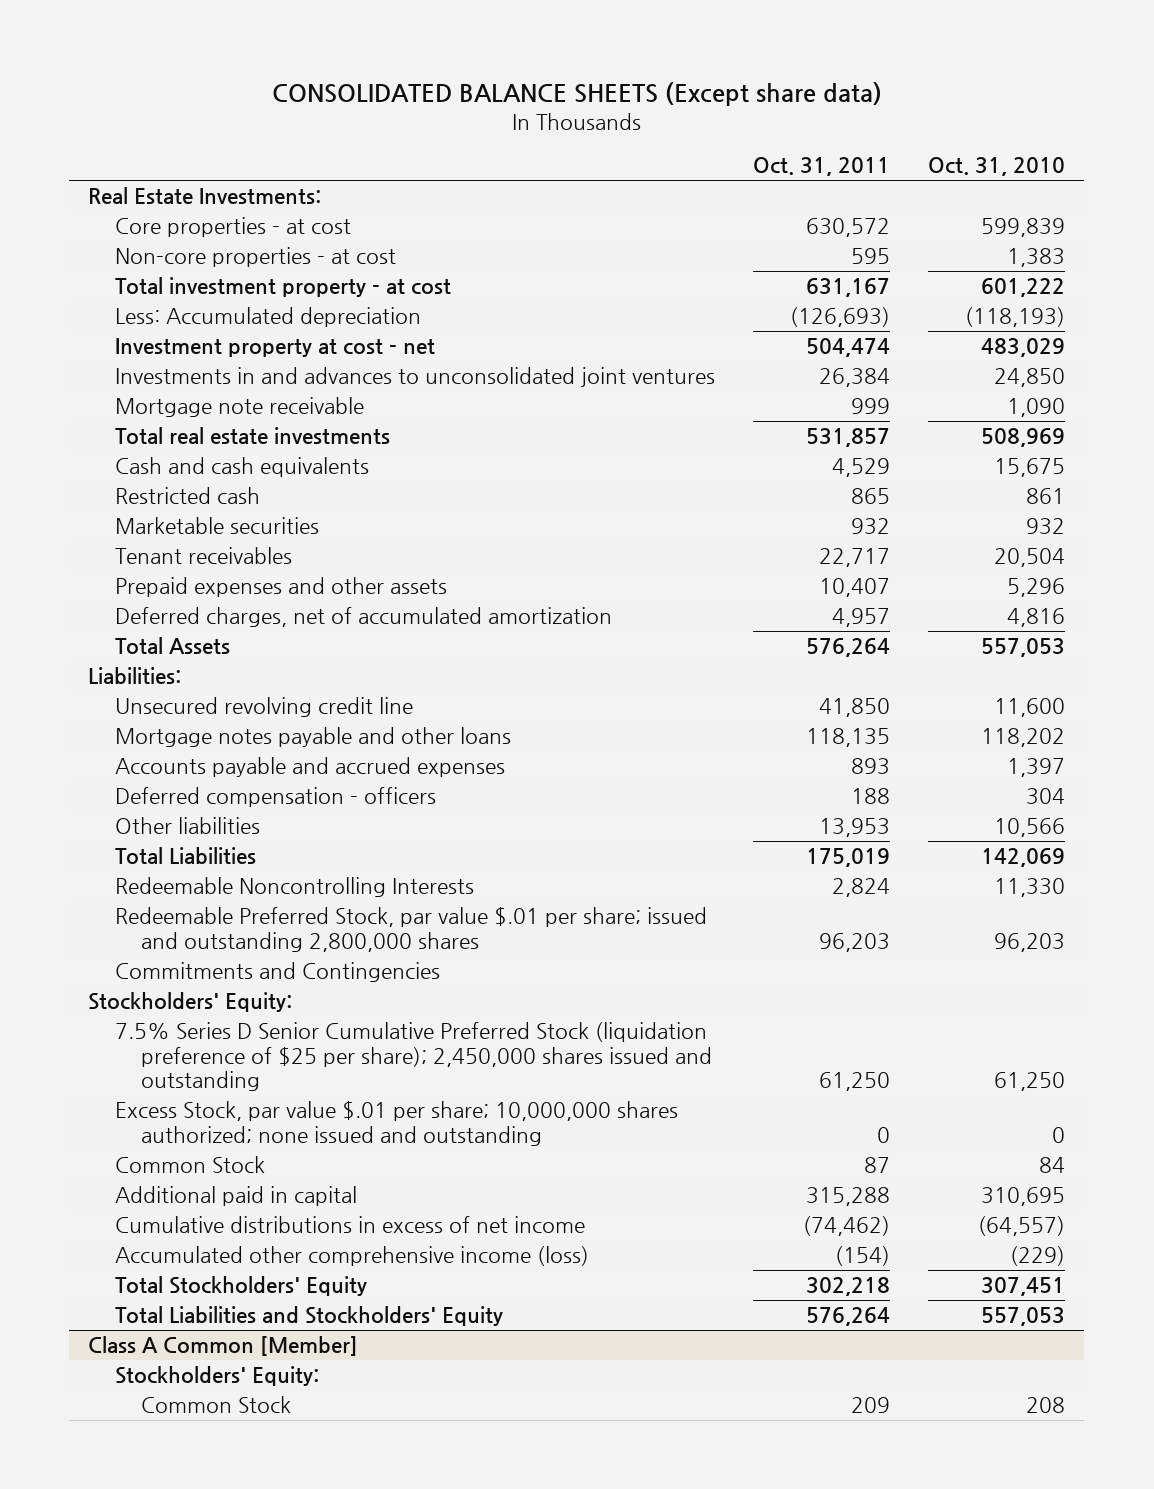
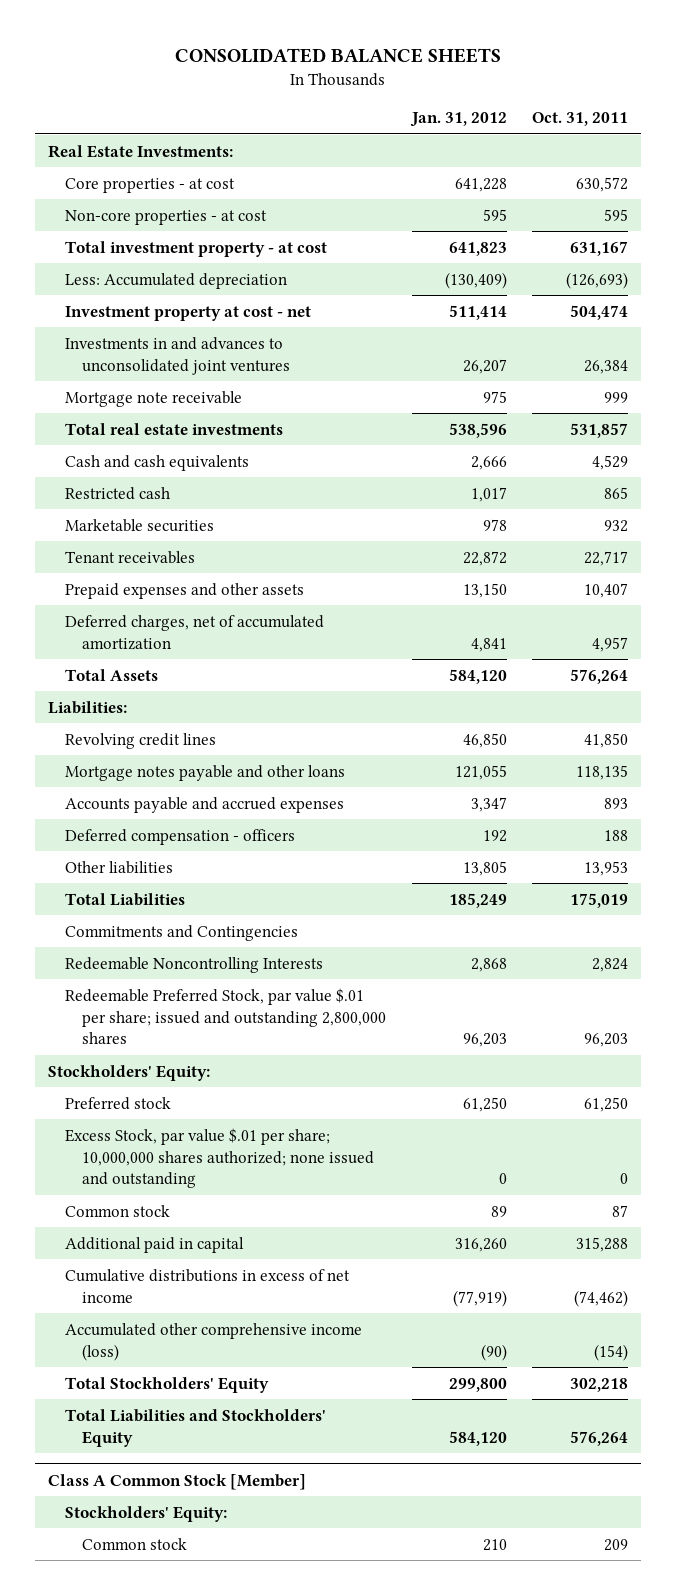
[271,82,882,107] CONSOLIDATED BALANCE SHEETS (Except share data) -> [175,47,502,63] CONSOLIDATED BALANCE SHEETS
[928,157,1066,177] Oct. 31, 2010 -> none
none -> [409,112,507,128] Jan. 31, 2012
[114,697,413,718] Unsecured revolving credit line -> [65,732,217,749] Revolving credit lines
[114,962,440,983] Commitments and Contingencies -> [65,924,299,941] Commitments and Contingencies
[114,1022,712,1092] 7.5% Series D Senior Cumulative Preferred Stock (liquidation preference of $25 per share); 2,450,000 shares issued and outstanding -> [65,1096,172,1110] Preferred stock
[114,1156,265,1174] Common Stock -> [65,1204,171,1217] Common stock
[88,1336,359,1357] Class A Common [Member] -> [48,1473,307,1490] Class A Common Stock [Member]
[140,1396,291,1414] Common Stock -> [82,1537,188,1550] Common stock

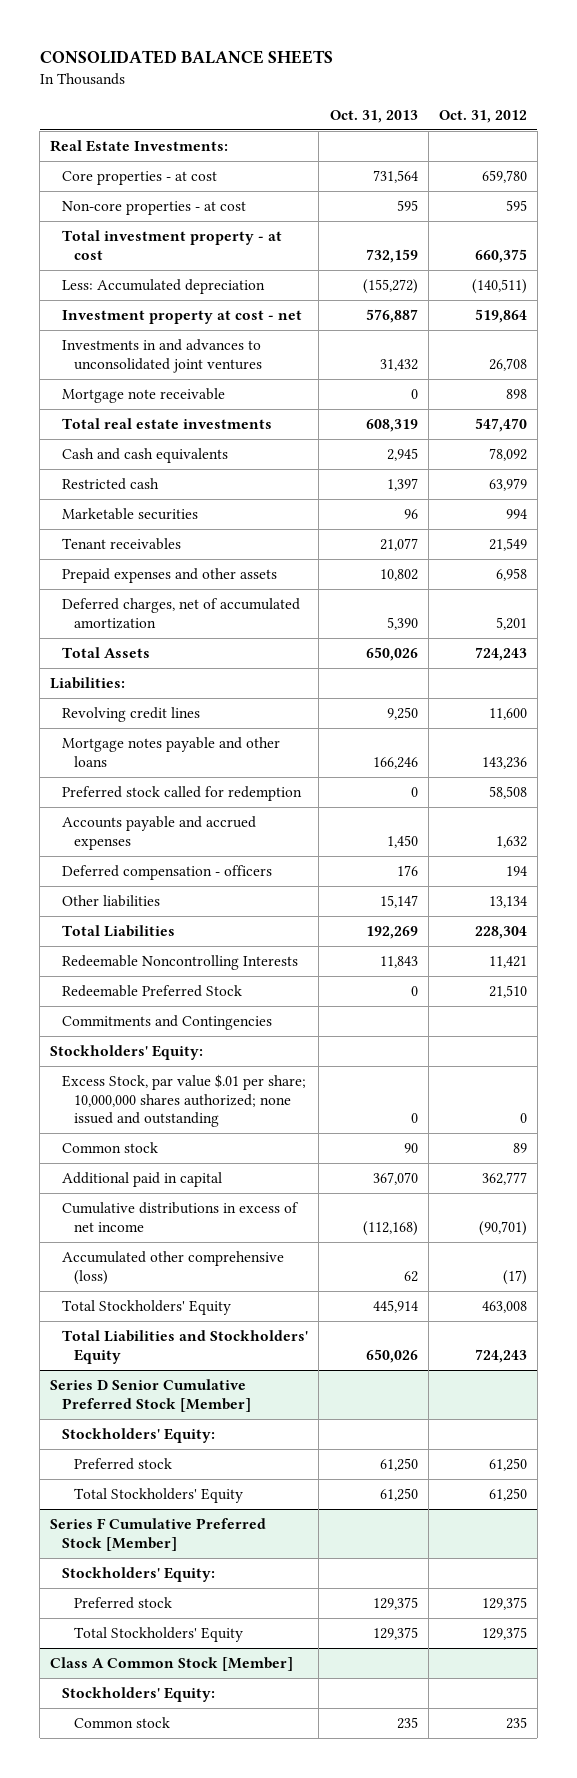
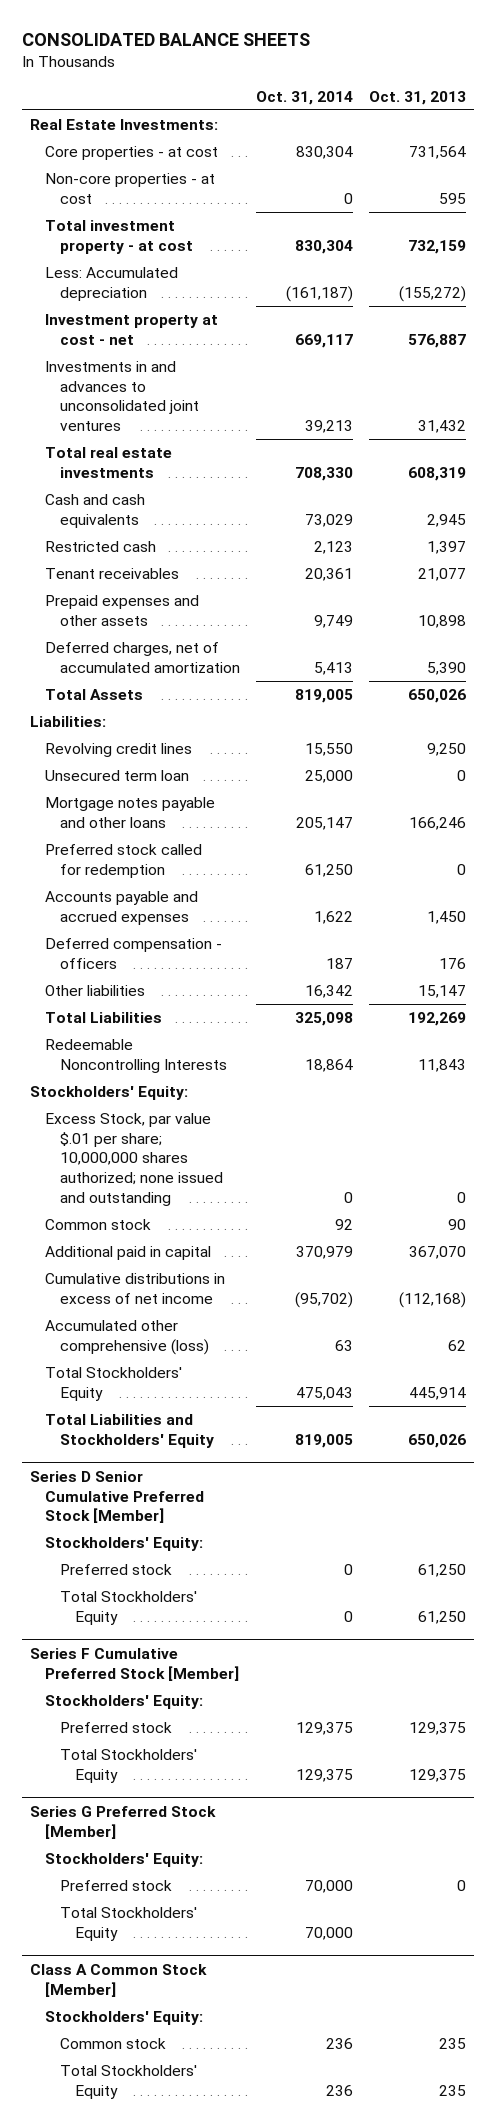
[438,109,527,123] Oct. 31, 2012 -> none
none -> [255,90,353,105] Oct. 31, 2014
[62,388,226,404] Mortgage note receivable -> none
[62,508,199,521] Marketable securities -> none
[379,569,418,582] 10,802 -> [417,614,466,628] 10,898
none -> [44,770,189,782] Unsecured term loan
[62,985,243,998] Redeemable Preferred Stock -> none
[62,1015,273,1031] Commitments and Contingencies -> none
none -> [29,1805,216,1839] Series G Preferred Stock [Member]
none -> [44,1853,203,1868] Stockholders' Equity:
none -> [59,1880,172,1892] Preferred stock
none -> [59,1907,197,1941] Total Stockholders' Equity
none -> [59,2065,197,2099] Total Stockholders' Equity

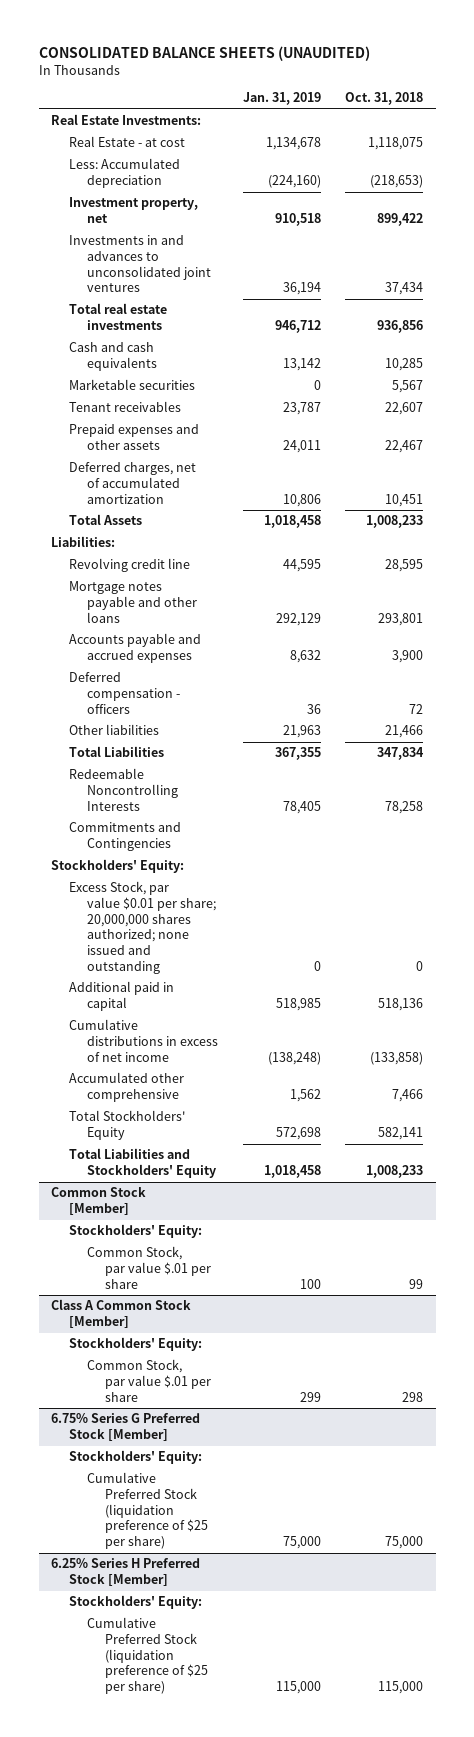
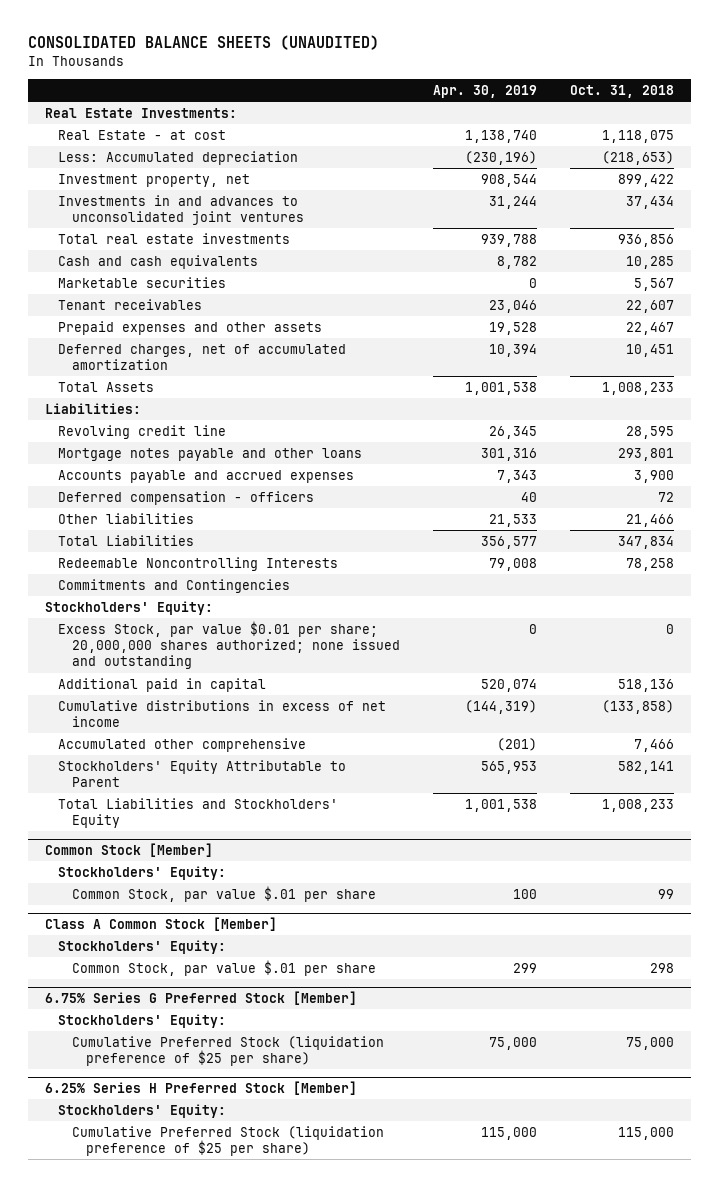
[242,92,321,106] Jan. 31, 2019 -> none
none -> [433,84,538,98] Apr. 30, 2019
[69,1110,186,1141] Total Stockholders' Equity -> [58,759,347,788] Stockholders' Equity Attributable to Parent

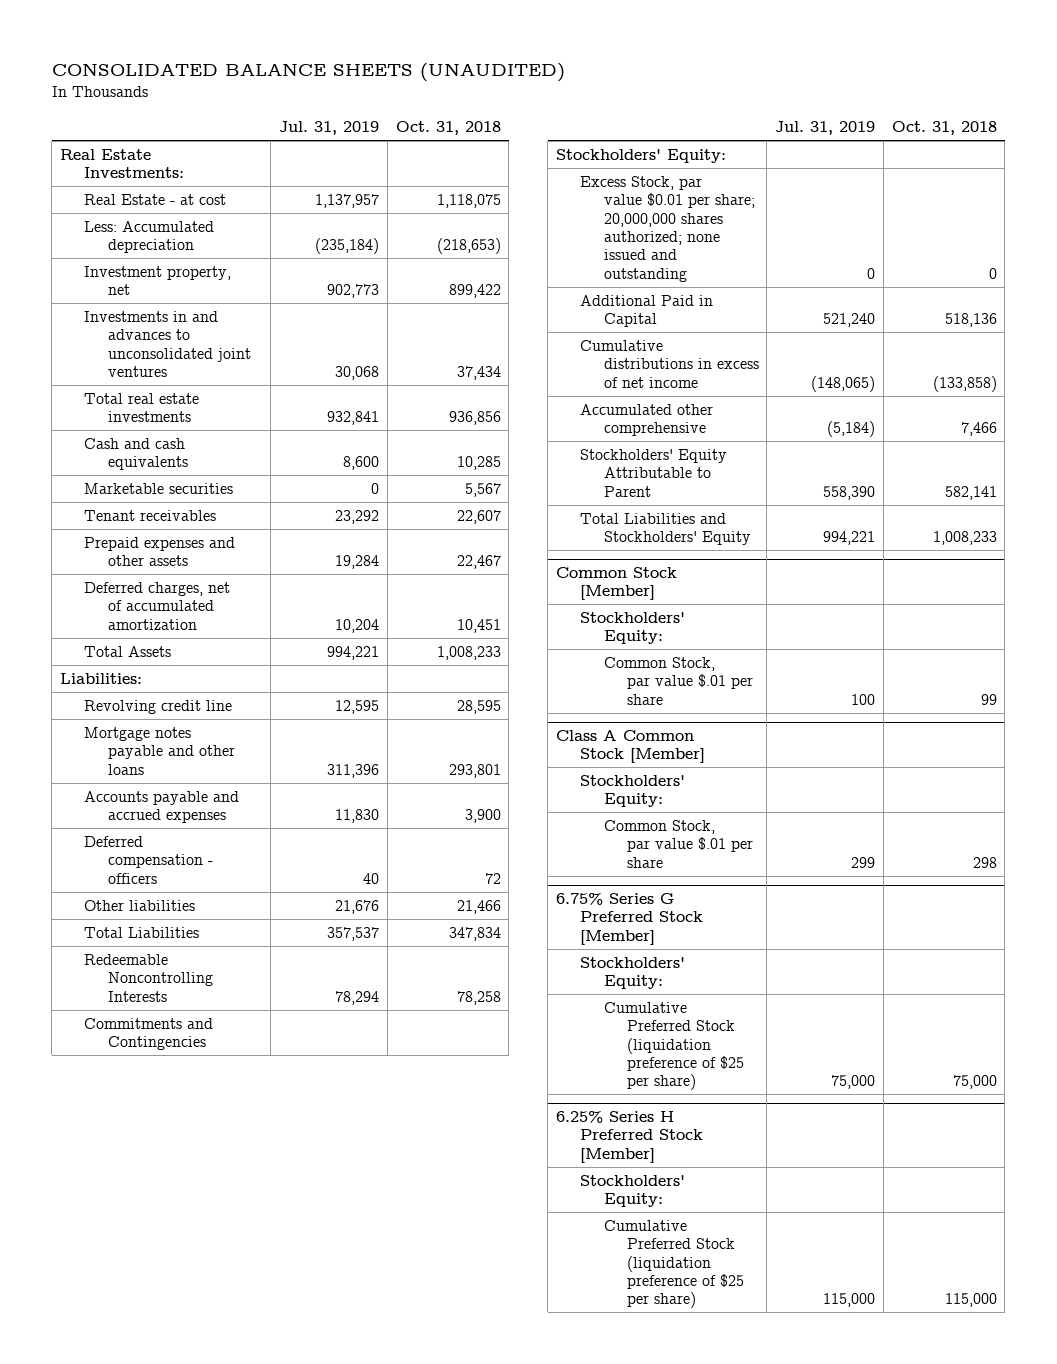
[433,84,538,98] Apr. 30, 2019 -> none
none -> [279,121,380,136] Jul. 31, 2019
[58,677,267,692] Additional paid in capital -> [579,294,713,328] Additional Paid in Capital

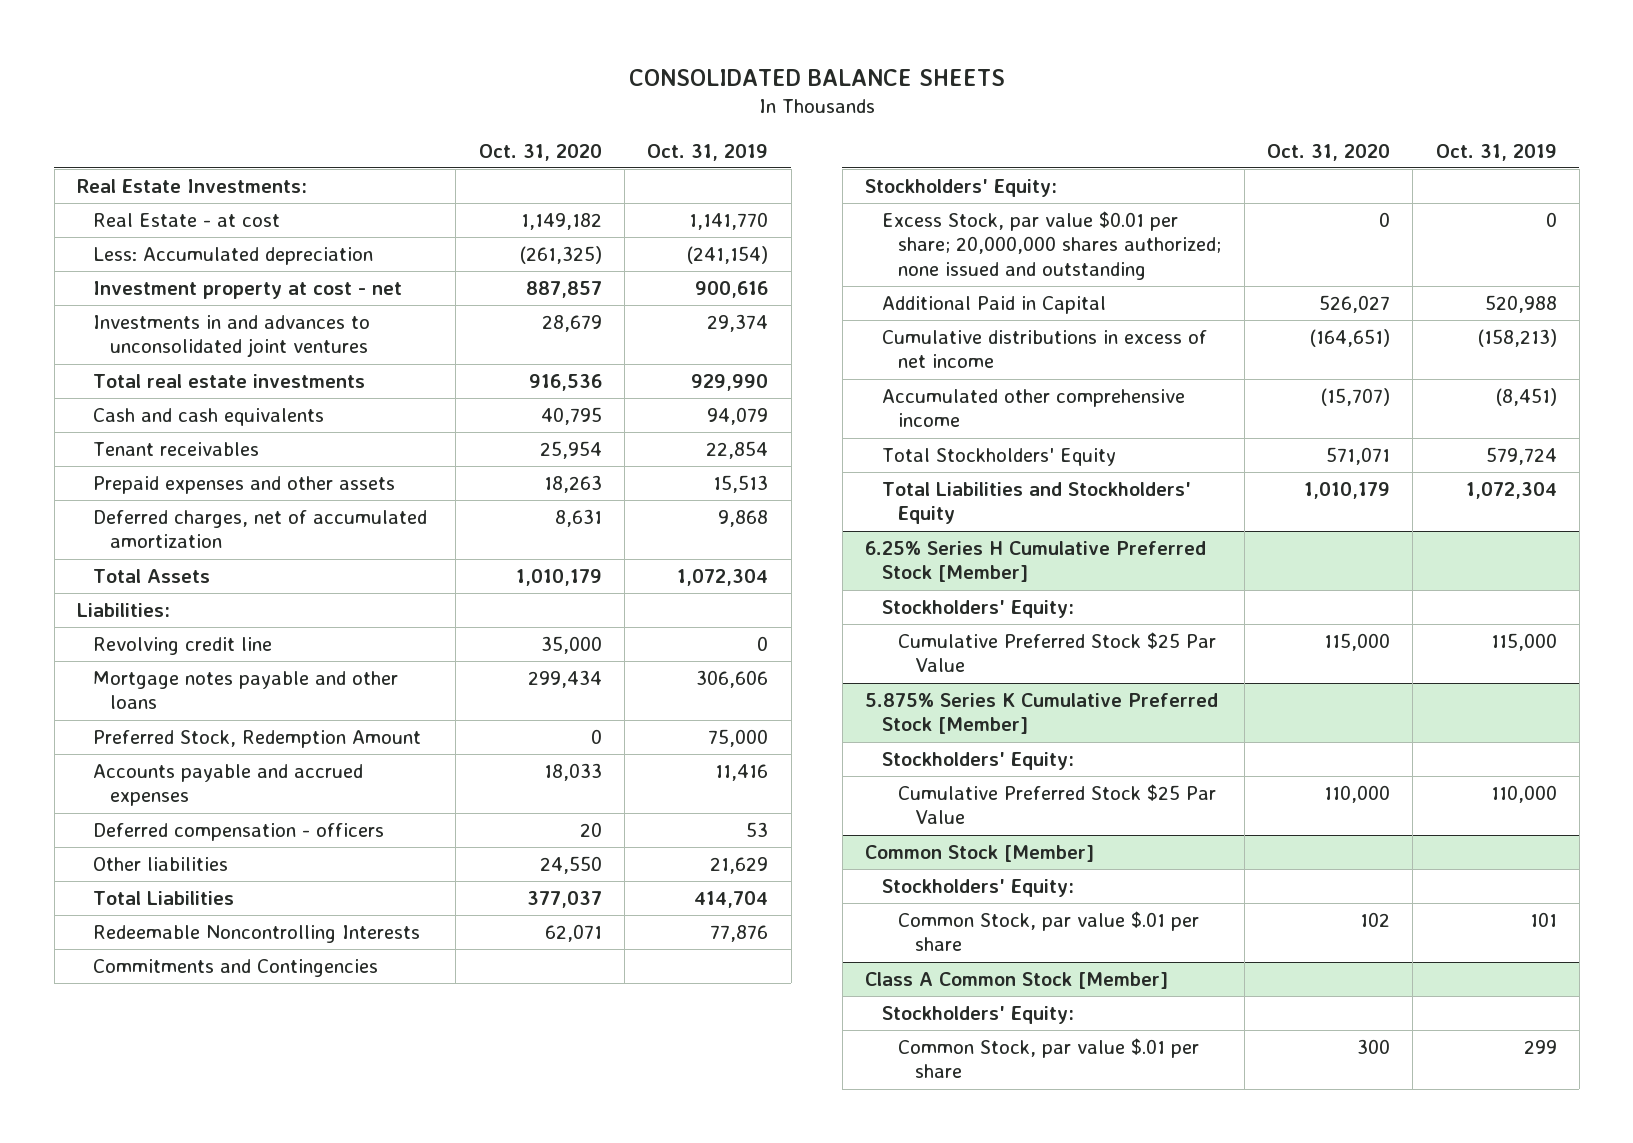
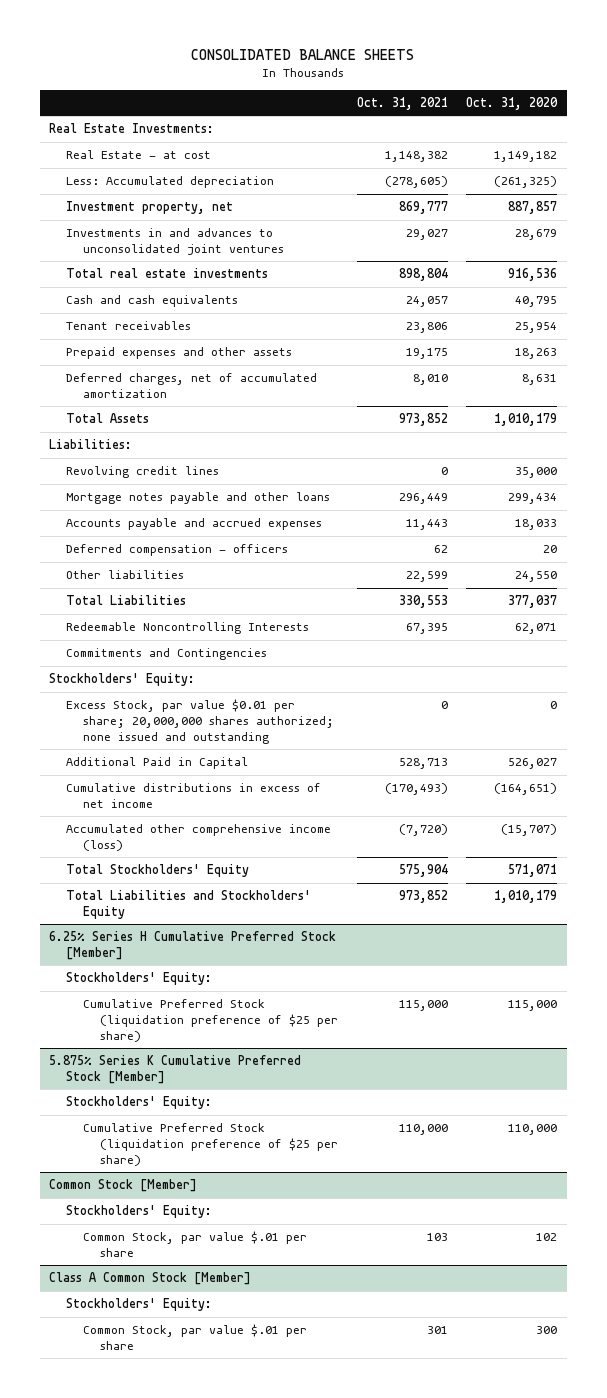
[647,143,769,161] Oct. 31, 2019 -> none
none -> [356,96,448,110] Oct. 31, 2021
[93,281,403,300] Investment property at cost - net -> [66,201,234,215] Investment property, net
[93,637,273,656] Revolving credit line -> [66,466,220,479] Revolving credit lines
[93,730,422,749] Preferred Stock, Redemption Amount -> none
[881,389,1185,428] Accumulated other comprehensive income -> [66,824,332,851] Accumulated other comprehensive income (loss)
[898,632,1217,673] Cumulative Preferred Stock $25 Par Value -> [83,999,339,1042] Cumulative Preferred Stock (liquidation preference of $25 per share)
[898,784,1217,825] Cumulative Preferred Stock $25 Par Value -> [83,1123,339,1166] Cumulative Preferred Stock (liquidation preference of $25 per share)

